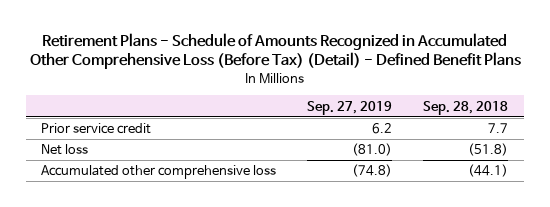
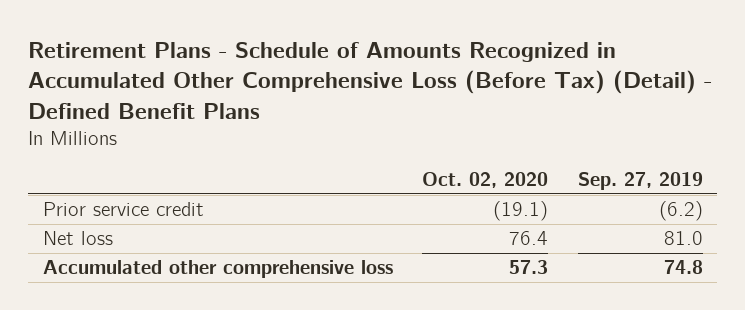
[423,100,509,115] Sep. 28, 2018 -> none
none -> [422,171,549,188] Oct. 02, 2020
[372,123,393,135] 6.2 -> [658,201,703,222] (6.2)
[352,143,393,157] (81.0) -> [663,231,703,246] 81.0
[352,164,393,178] (74.8) -> [663,260,703,275] 74.8

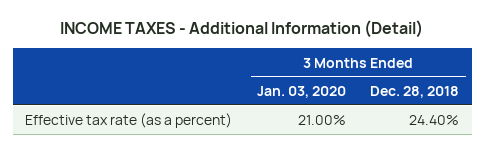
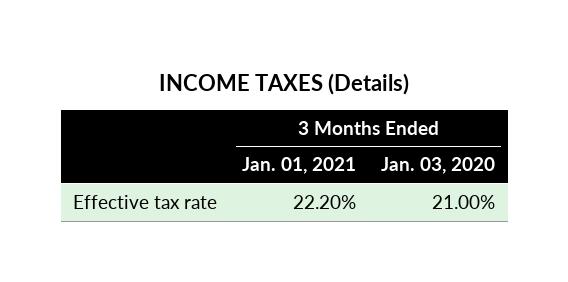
[60,20,424,39] INCOME TAXES - Additional Information (Detail) -> [159,72,410,95] INCOME TAXES (Details)
[370,85,460,98] Dec. 28, 2018 -> none
none -> [242,157,357,175] Jan. 01, 2021
[25,113,233,129] Effective tax rate (as a percent) -> [73,195,218,210] Effective tax rate

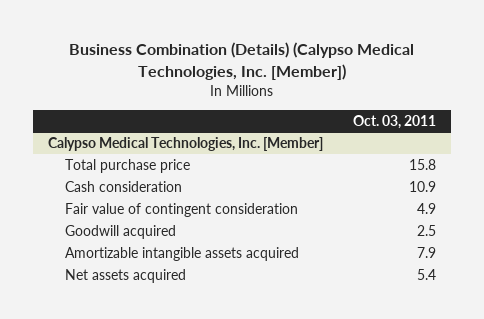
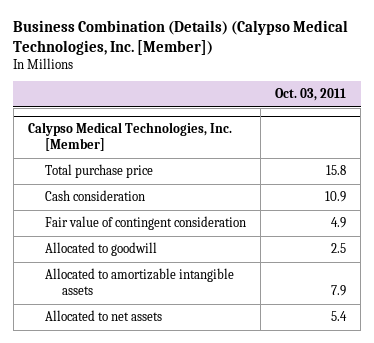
[65,225,177,240] Goodwill acquired -> [44,242,157,257] Allocated to goodwill
[65,247,300,262] Amortizable intangible assets acquired -> [44,268,234,296] Allocated to amortizable intangible assets
[65,269,187,284] Net assets acquired -> [44,310,162,322] Allocated to net assets

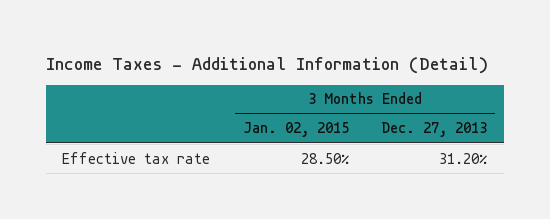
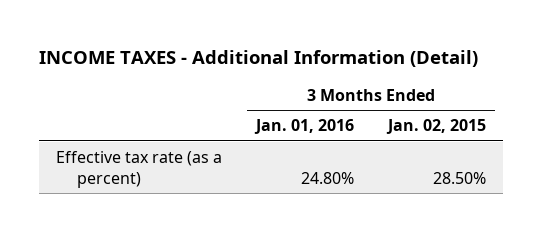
[46,56,489,74] Income Taxes - Additional Information (Detail) -> [38,49,478,67] INCOME TAXES - Additional Information (Detail)
[381,122,488,138] Dec. 27, 2013 -> none
none -> [253,119,354,135] Jan. 01, 2016
[62,151,211,164] Effective tax rate -> [55,151,222,188] Effective tax rate (as a percent)

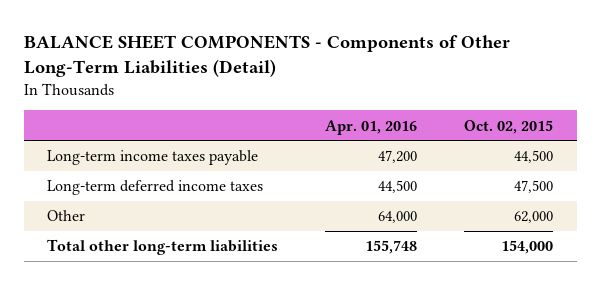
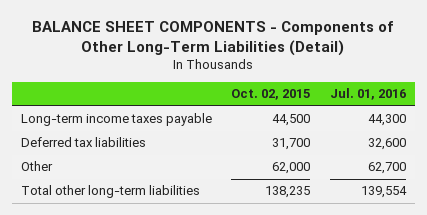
[325,119,418,135] Apr. 01, 2016 -> none
none -> [329,88,406,101] Jul. 01, 2016
[47,180,264,196] Long-term deferred income taxes -> [21,137,147,148] Deferred tax liabilities
[514,180,554,194] 47,500 -> [272,138,311,151] 31,700
[501,240,554,255] 154,000 -> [265,186,311,199] 138,235

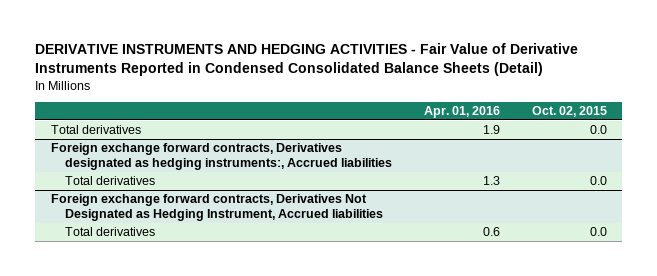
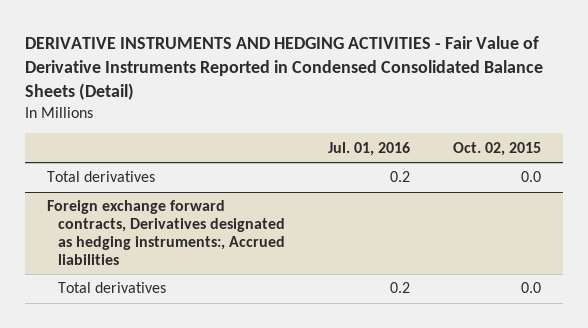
[424,106,501,119] Apr. 01, 2016 -> none
none -> [328,141,411,156] Jul. 01, 2016
[50,194,384,221] Foreign exchange forward contracts, Derivatives Not Designated as Hedging Instrument, Accrued liabilities -> none
[65,227,156,237] Total derivatives -> none

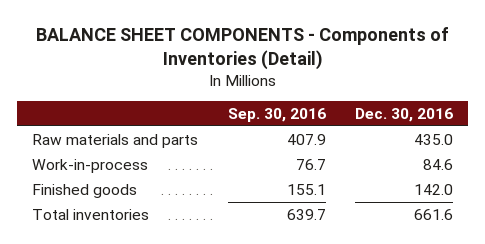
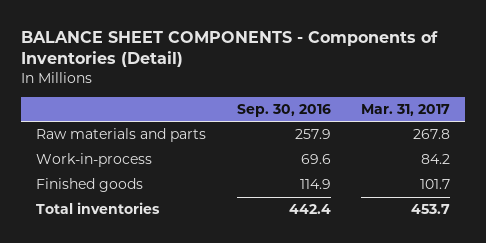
[355,108,454,123] Dec. 30, 2016 -> none
none -> [360,103,450,116] Mar. 31, 2017
[286,133,326,145] 407.9 -> [294,129,331,140] 257.9
[295,158,326,170] 76.7 -> [300,154,331,165] 69.6
[286,183,326,195] 155.1 -> [299,179,331,190] 114.9
[286,208,326,220] 639.7 -> [288,204,331,215] 442.4

